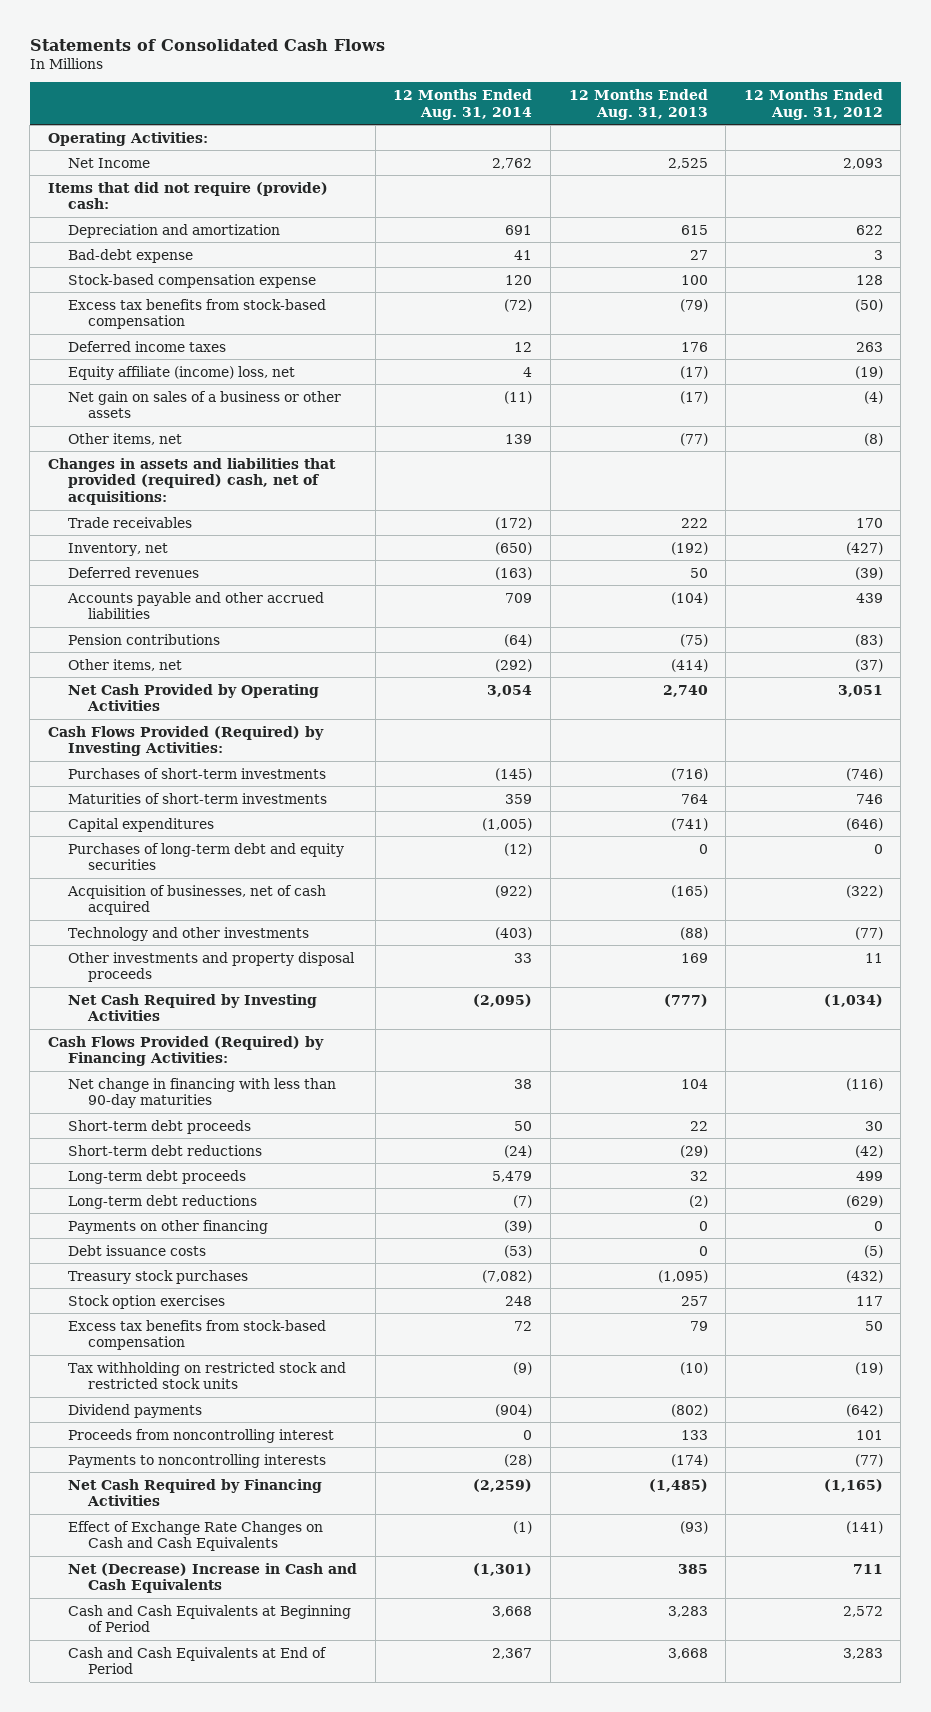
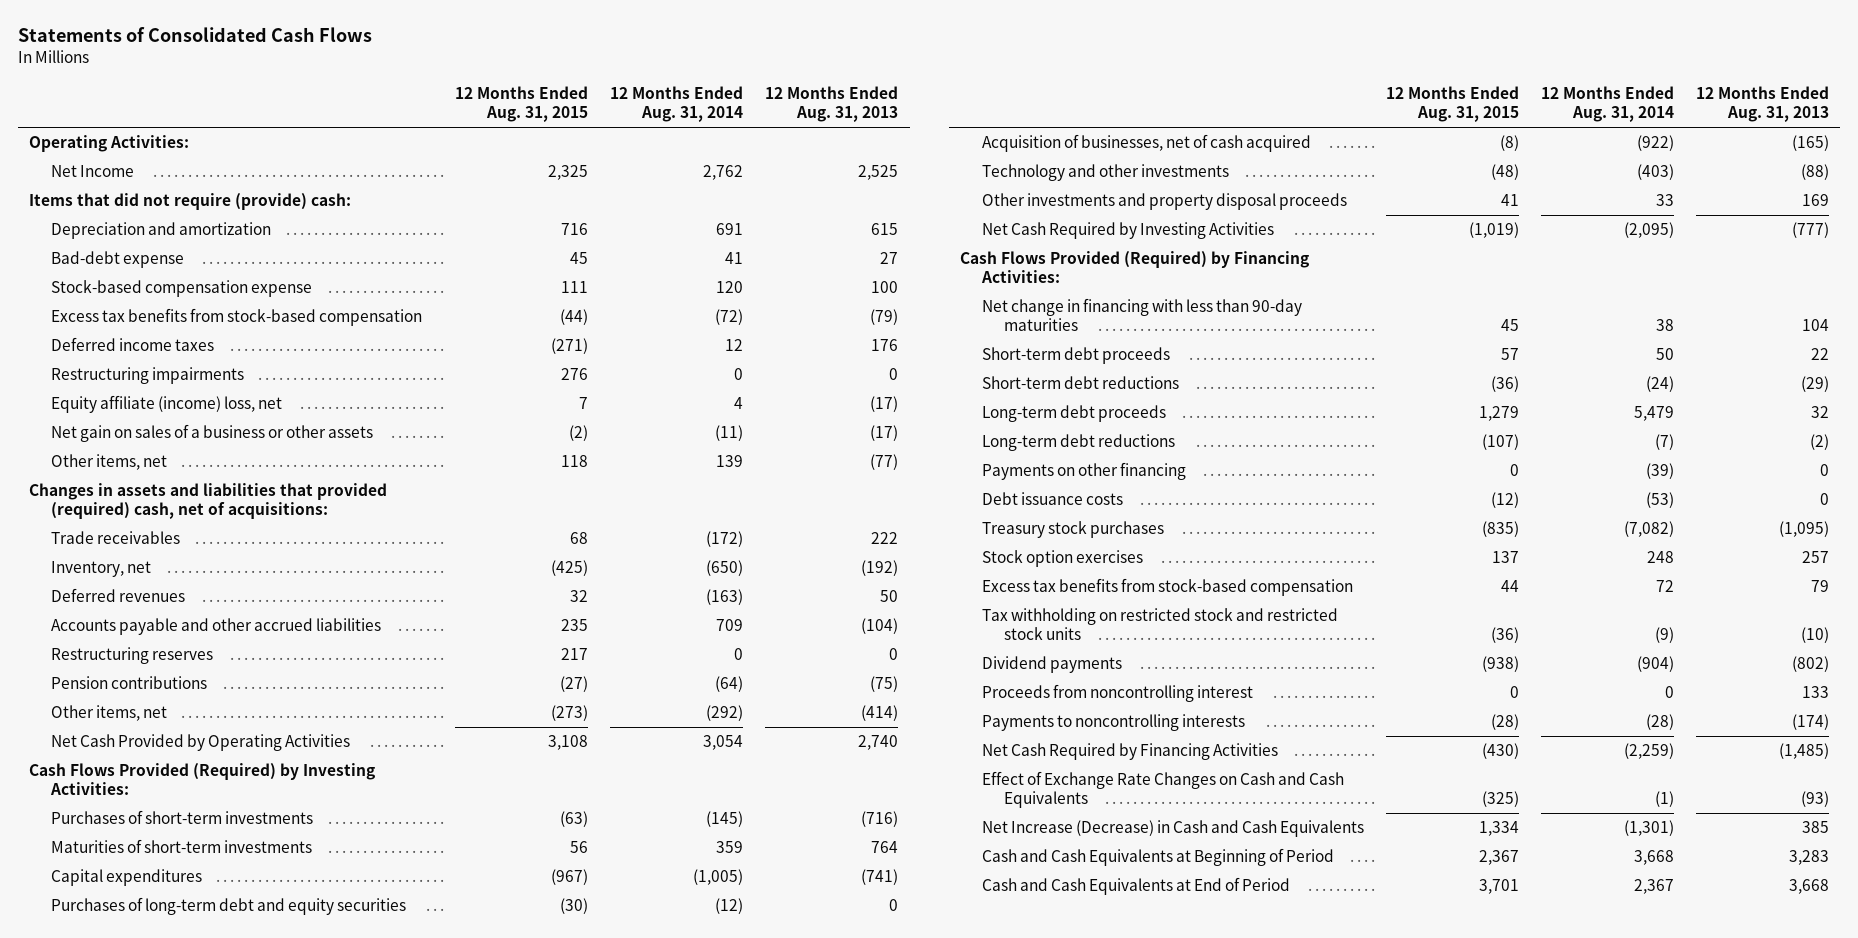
[743,88,883,120] 12 Months Ended Aug. 31, 2012 -> none
none -> [455,86,589,123] 12 Months Ended Aug. 31, 2015
none -> [51,367,245,385] Restructuring impairments
none -> [51,647,214,665] Restructuring reserves
[67,1562,357,1594] Net (Decrease) Increase in Cash and Cash Equivalents -> [981,820,1364,838] Net Increase (Decrease) in Cash and Cash Equivalents

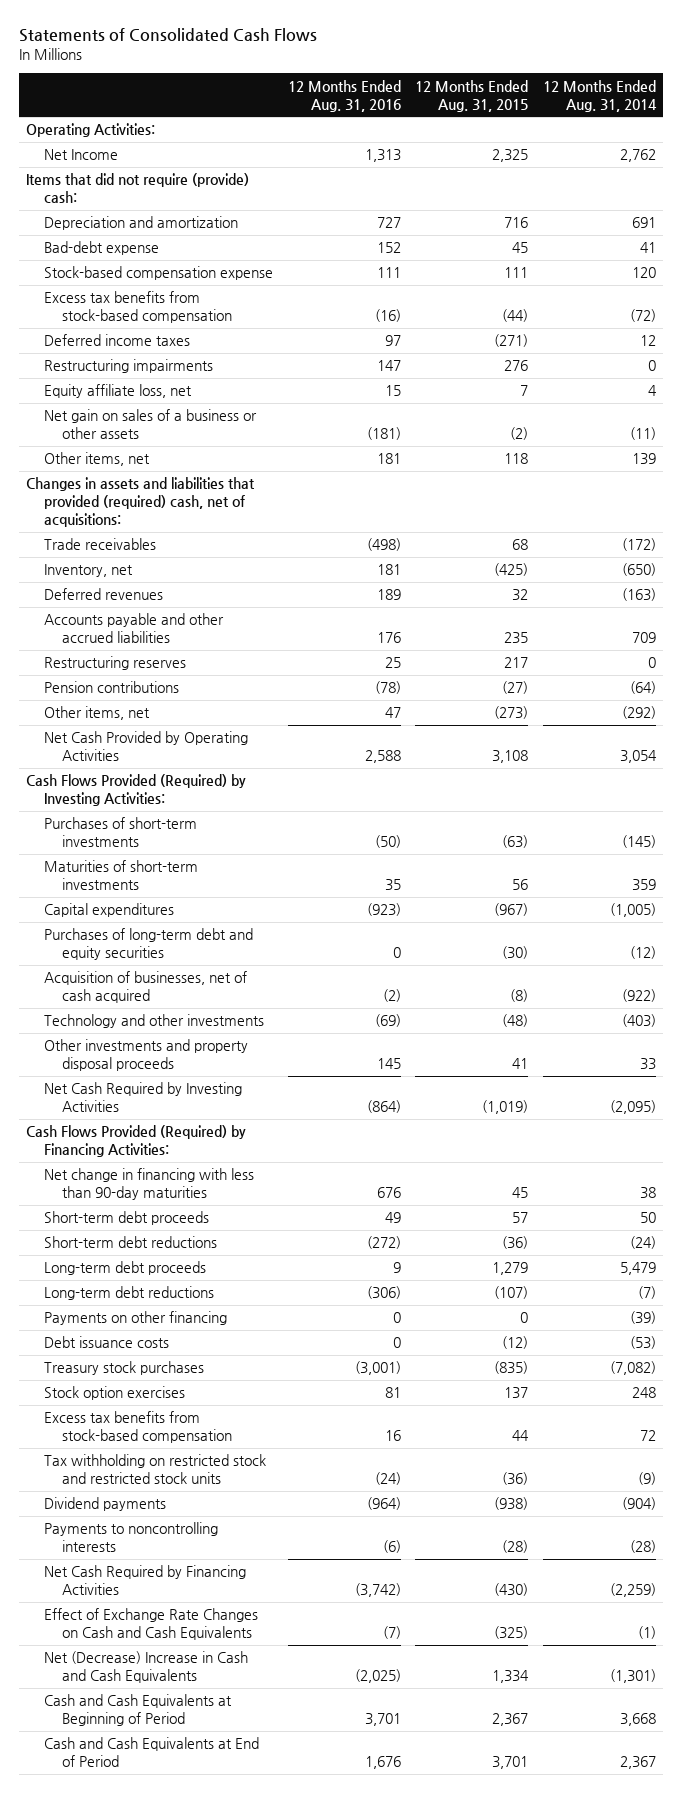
[765,86,899,123] 12 Months Ended Aug. 31, 2013 -> none
none -> [287,79,401,112] 12 Months Ended Aug. 31, 2016
[51,395,283,414] Equity affiliate (income) loss, net -> [44,384,193,399] Equity affiliate loss, net
[981,684,1253,703] Proceeds from noncontrolling interest -> none
[981,820,1364,838] Net Increase (Decrease) in Cash and Cash Equivalents -> [44,1651,249,1684] Net (Decrease) Increase in Cash and Cash Equivalents

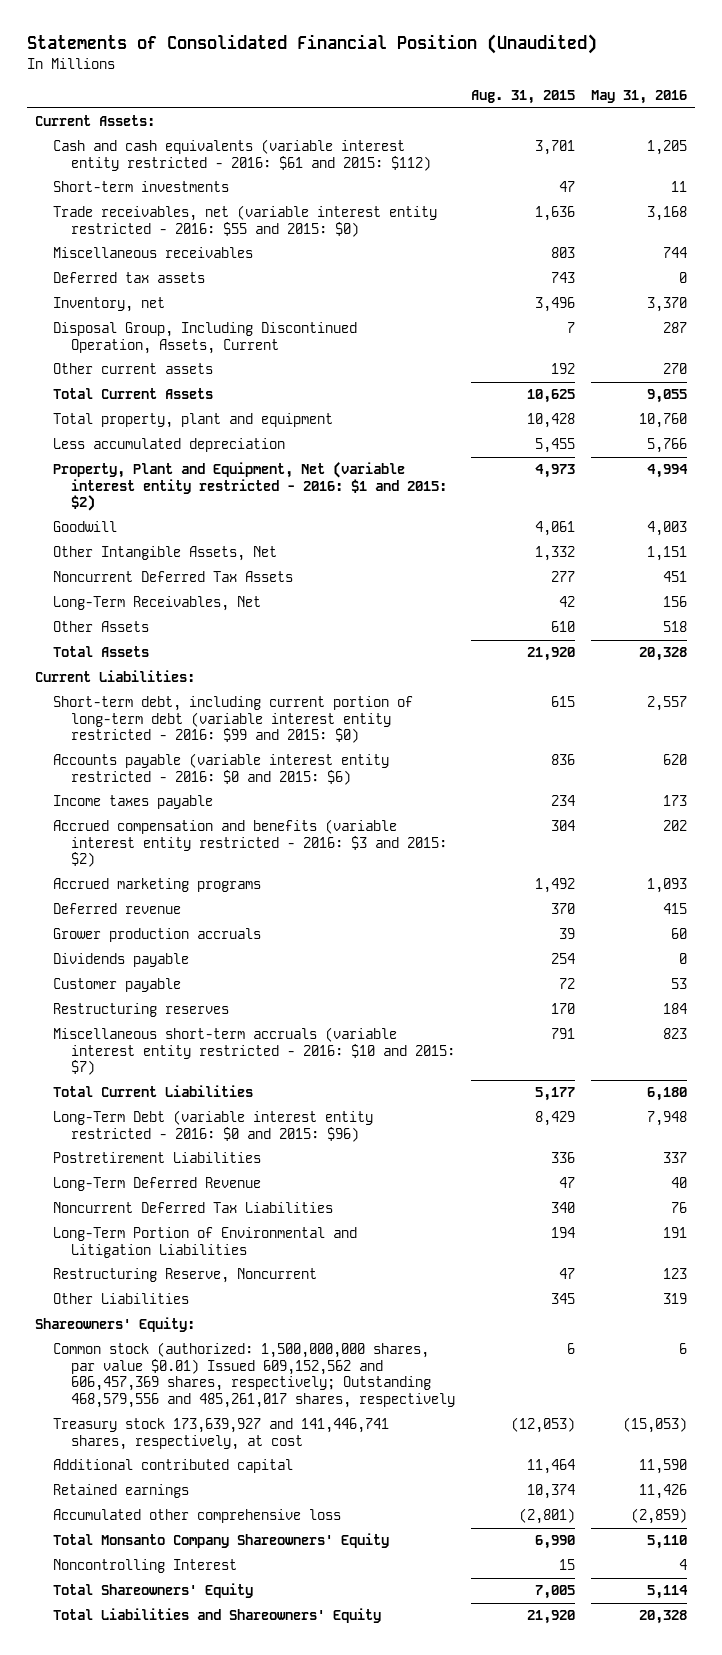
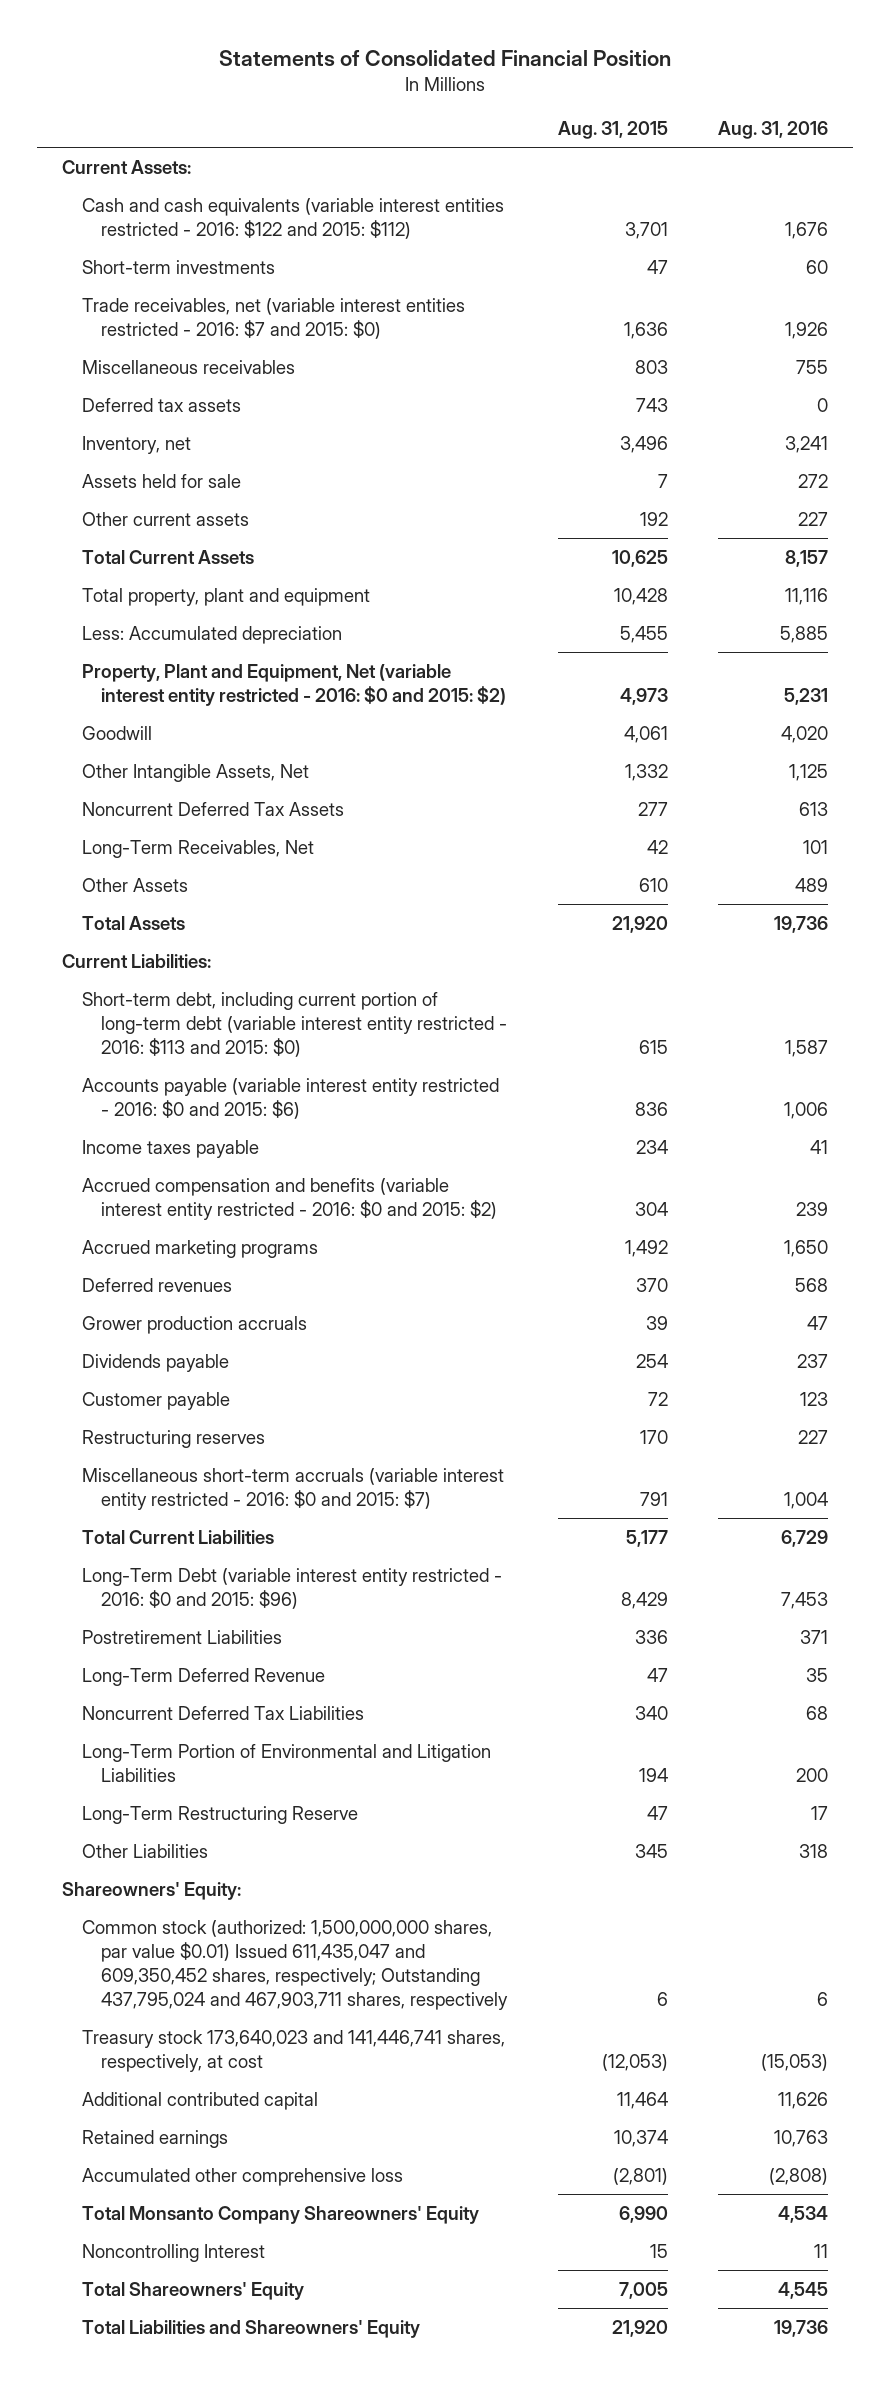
[27,34,598,55] Statements of Consolidated Financial Position (Unaudited) -> [219,49,672,66] Statements of Consolidated Financial Position
[590,90,687,105] May 31, 2016 -> none
none -> [717,121,828,140] Aug. 31, 2016
[53,139,431,171] Cash and cash equivalents (variable interest entity restricted - 2016: $61 and 2015: $112) -> [81,197,504,239] Cash and cash equivalents (variable interest entities restricted - 2016: $122 and 2015: $112)
[53,205,438,237] Trade receivables, net (variable interest entity restricted - 2016: $55 and 2015: $0) -> [81,297,465,339] Trade receivables, net (variable interest entities restricted - 2016: $7 and 2015: $0)
[53,322,358,354] Disposal Group, Including Discontinued Operation, Assets, Current -> [81,473,241,488] Assets held for sale
[53,438,286,453] Less accumulated depreciation -> [81,625,342,644] Less: Accumulated depreciation
[53,462,447,512] Property, Plant and Equipment, Net (variable interest entity restricted - 2016: $1 and 2015: $2) -> [81,663,507,706] Property, Plant and Equipment, Net (variable interest entity restricted - 2016: $0 and 2015: $2)
[53,696,414,744] Short-term debt, including current portion of long-term debt (variable interest entity restricted - 2016: $99 and 2015: $0) -> [81,991,508,1057] Short-term debt, including current portion of long-term debt (variable interest entity restricted - 2016: $113 and 2015: $0)
[53,819,447,868] Accrued compensation and benefits (variable interest entity restricted - 2016: $3 and 2015: $2) -> [81,1177,498,1220] Accrued compensation and benefits (variable interest entity restricted - 2016: $0 and 2015: $2)
[53,903,182,915] Deferred revenue -> [81,1277,232,1292] Deferred revenues
[53,1027,455,1076] Miscellaneous short-term accruals (variable interest entity restricted - 2016: $10 and 2015: $7) -> [81,1467,504,1510] Miscellaneous short-term accruals (variable interest entity restricted - 2016: $0 and 2015: $7)
[53,1268,318,1284] Restructuring Reserve, Noncurrent -> [81,1805,358,1824] Long-Term Restructuring Reserve
[53,1342,455,1409] Common stock (authorized: 1,500,000,000 shares, par value $0.01) Issued 609,152,562 and 606,457,369 shares, respectively; Outstanding 468,579,556 and 485,261,017 shares, respectively -> [81,1919,509,2010] Common stock (authorized: 1,500,000,000 shares, par value $0.01) Issued 611,435,047 and 609,350,452 shares, respectively; Outstanding 437,795,024 and 467,903,711 shares, respectively
[53,1418,390,1450] Treasury stock 173,639,927 and 141,446,741 shares, respectively, at cost -> [81,2029,505,2072] Treasury stock 173,640,023 and 141,446,741 shares, respectively, at cost

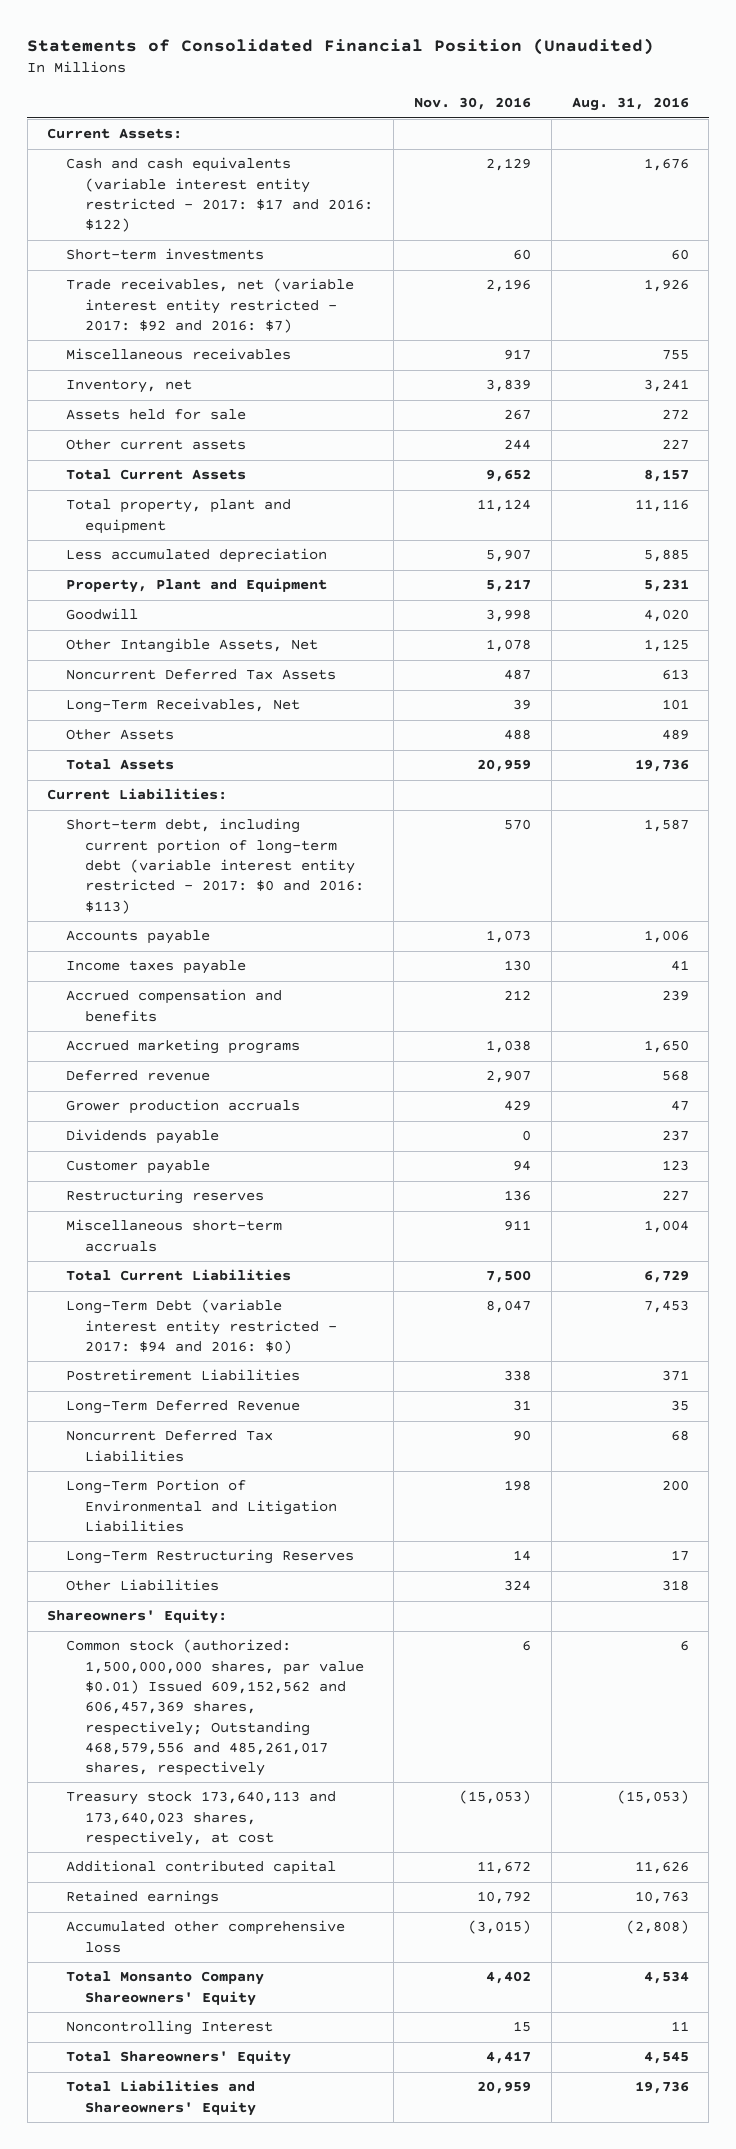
[219,49,672,66] Statements of Consolidated Financial Position -> [27,38,655,56] Statements of Consolidated Financial Position (Unaudited)
[557,121,668,140] Aug. 31, 2015 -> none
none -> [413,97,531,111] Nov. 30, 2016
[81,197,504,239] Cash and cash equivalents (variable interest entities restricted - 2016: $122 and 2015: $112) -> [66,157,374,233] Cash and cash equivalents (variable interest entity restricted - 2017: $17 and 2016: $122)
[81,297,465,339] Trade receivables, net (variable interest entities restricted - 2016: $7 and 2015: $0) -> [66,278,355,334] Trade receivables, net (variable interest entity restricted - 2017: $92 and 2016: $7)
[81,397,241,412] Deferred tax assets -> none
[81,625,342,644] Less: Accumulated depreciation -> [66,548,328,564] Less accumulated depreciation
[81,663,507,706] Property, Plant and Equipment, Net (variable interest entity restricted - 2016: $0 and 2015: $2) -> [66,578,328,594] Property, Plant and Equipment
[81,991,508,1057] Short-term debt, including current portion of long-term debt (variable interest entity restricted - 2016: $113 and 2015: $0) -> [66,818,365,914] Short-term debt, including current portion of long-term debt (variable interest entity restricted - 2017: $0 and 2016: $113)
[81,1077,499,1119] Accounts payable (variable interest entity restricted - 2016: $0 and 2015: $6) -> [66,930,211,945] Accounts payable
[81,1177,498,1220] Accrued compensation and benefits (variable interest entity restricted - 2016: $0 and 2015: $2) -> [66,989,283,1022] Accrued compensation and benefits
[81,1277,232,1292] Deferred revenues -> [66,1070,211,1082] Deferred revenue
[81,1467,504,1510] Miscellaneous short-term accruals (variable interest entity restricted - 2016: $0 and 2015: $7) -> [66,1219,283,1252] Miscellaneous short-term accruals
[81,1567,502,1609] Long-Term Debt (variable interest entity restricted - 2016: $0 and 2015: $96) -> [66,1299,338,1355] Long-Term Debt (variable interest entity restricted - 2017: $94 and 2016: $0)
[81,1805,358,1824] Long-Term Restructuring Reserve -> [66,1549,355,1565] Long-Term Restructuring Reserves
[81,1919,509,2010] Common stock (authorized: 1,500,000,000 shares, par value $0.01) Issued 611,435,047 and 609,350,452 shares, respectively; Outstanding 437,795,024 and 467,903,711 shares, respectively -> [66,1639,365,1777] Common stock (authorized: 1,500,000,000 shares, par value $0.01) Issued 609,152,562 and 606,457,369 shares, respectively; Outstanding 468,579,556 and 485,261,017 shares, respectively
[81,2029,505,2072] Treasury stock 173,640,023 and 141,446,741 shares, respectively, at cost -> [66,1791,337,1847] Treasury stock 173,640,113 and 173,640,023 shares, respectively, at cost

